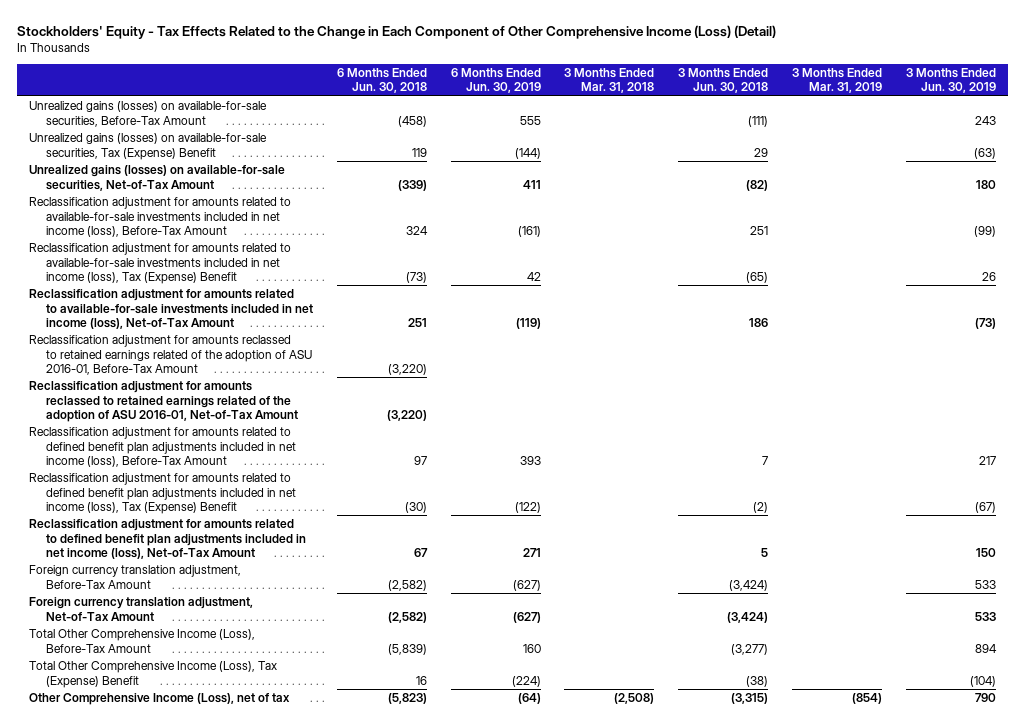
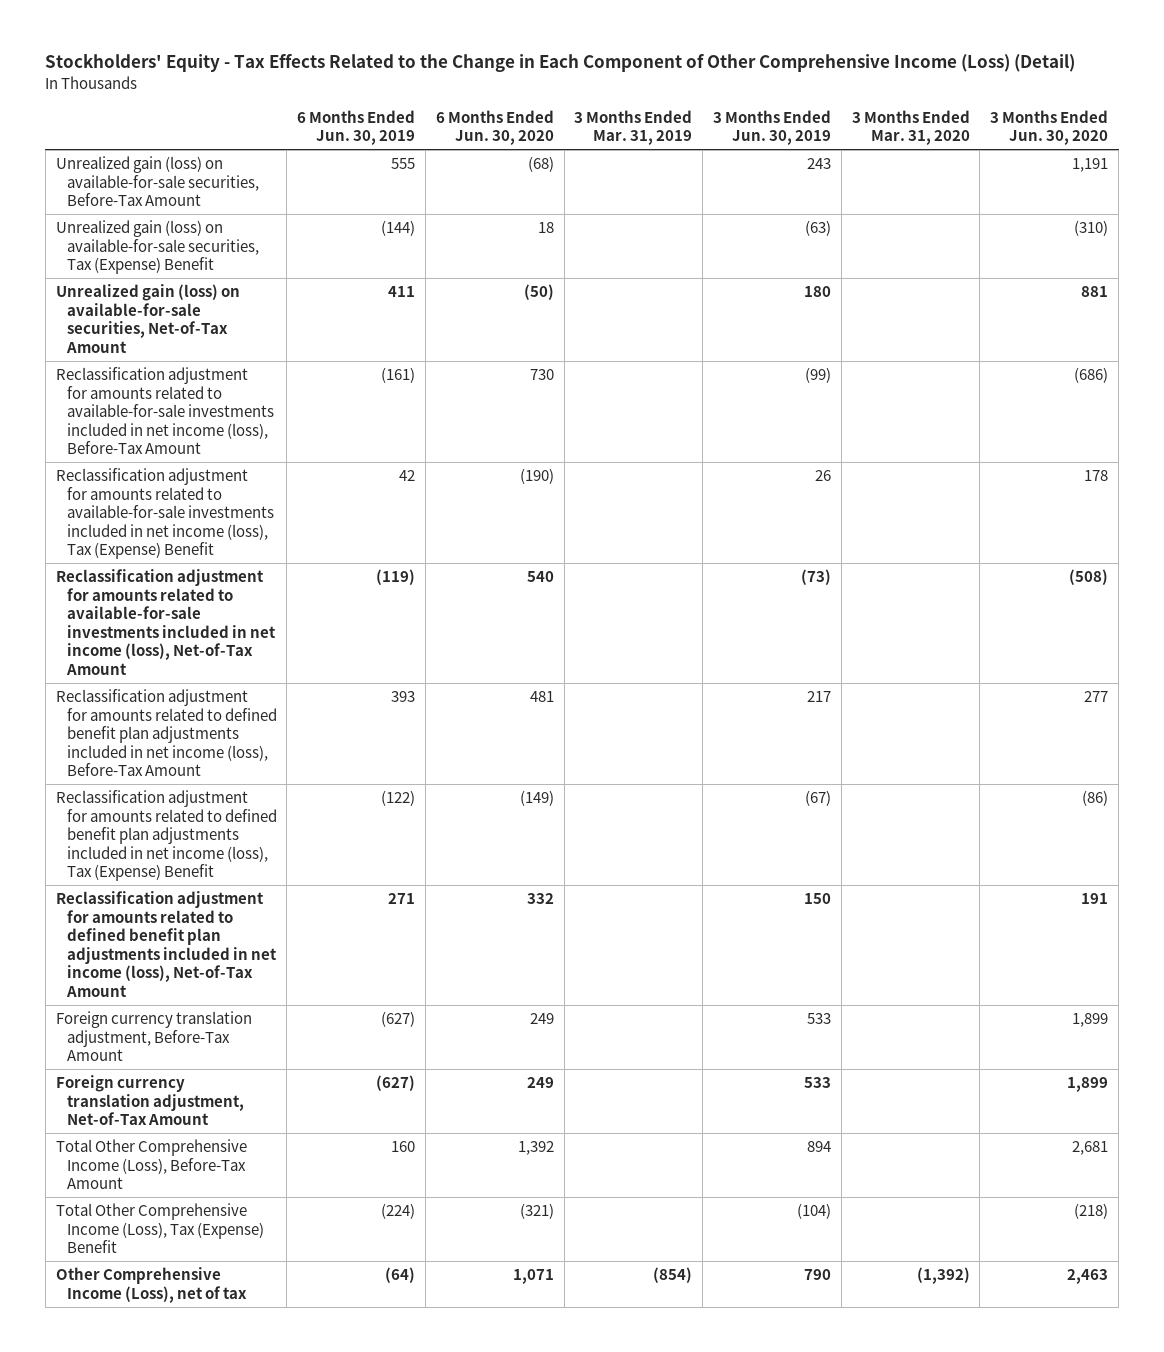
[336,68,427,94] 6 Months Ended Jun. 30, 2018 -> none
[564,68,655,94] 3 Months Ended Mar. 31, 2018 -> none
[678,68,769,94] 3 Months Ended Jun. 30, 2018 -> none
none -> [435,109,554,146] 6 Months Ended Jun. 30, 2020
none -> [851,109,970,146] 3 Months Ended Mar. 31, 2020
none -> [990,109,1109,146] 3 Months Ended Jun. 30, 2020
[29,101,268,127] Unrealized gains (losses) on available-for-sale securities, Before-Tax Amount -> [55,156,259,207] Unrealized gain (loss) on available-for-sale securities, Before-Tax Amount
[29,133,268,160] Unrealized gains (losses) on available-for-sale securities, Tax (Expense) Benefit -> [55,220,259,275] Unrealized gain (loss) on available-for-sale securities, Tax (Expense) Benefit
[29,165,286,191] Unrealized gains (losses) on available-for-sale securities, Net-of-Tax Amount -> [55,284,240,353] Unrealized gain (loss) on available-for-sale securities, Net-of-Tax Amount
[29,335,312,375] Reclassification adjustment for amounts reclassed to retained earnings related of the adoption of ASU 2016-01, Before-Tax Amount -> none
[29,381,298,422] Reclassification adjustment for amounts reclassed to retained earnings related of the adoption of ASU 2016-01, Net-of-Tax Amount -> none

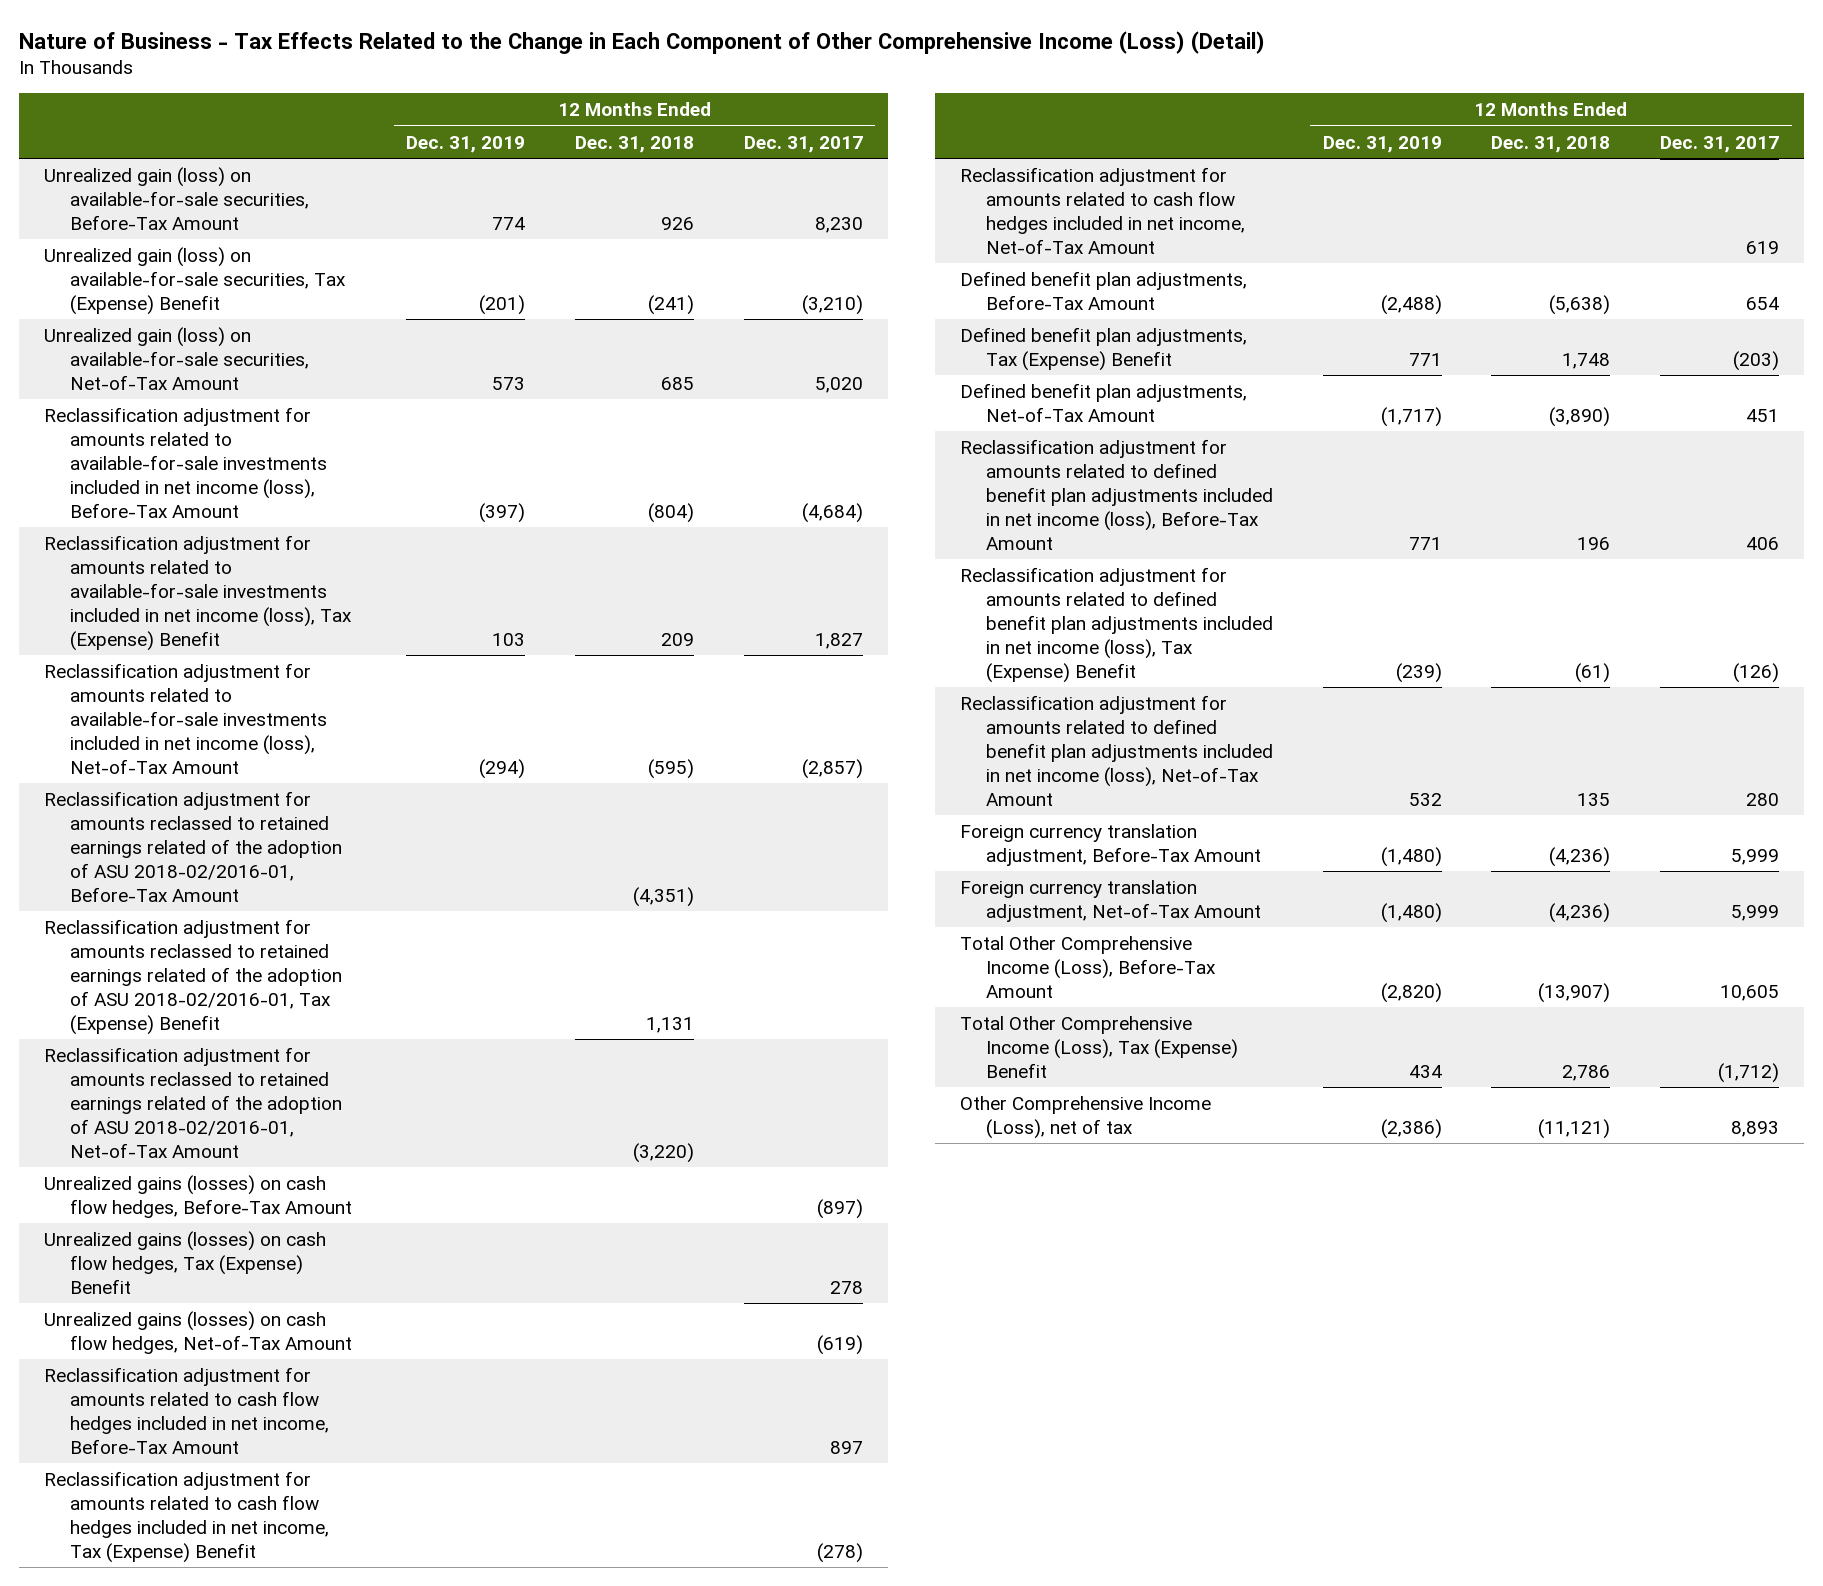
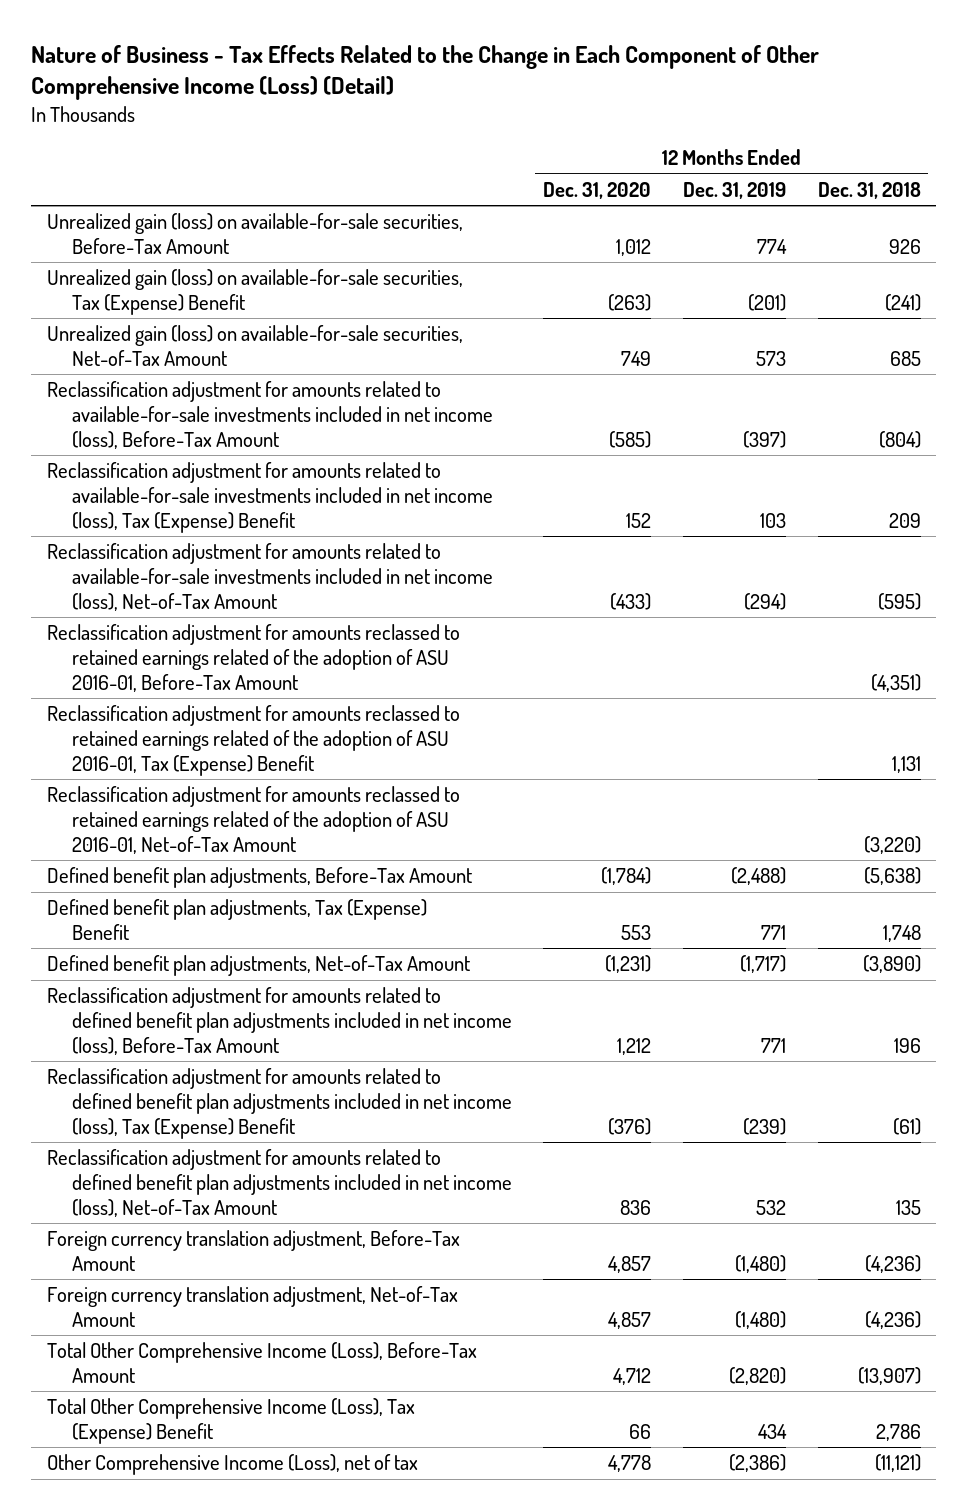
[744,135,864,153] Dec. 31, 2017 -> none
none -> [543,181,652,199] Dec. 31, 2020
[44,1174,352,1218] Unrealized gains (losses) on cash flow hedges, Before-Tax Amount -> none
[44,1230,327,1294] Unrealized gains (losses) on cash flow hedges, Tax (Expense) Benefit -> none
[44,1310,352,1354] Unrealized gains (losses) on cash flow hedges, Net-of-Tax Amount -> none
[44,1366,329,1454] Reclassification adjustment for amounts related to cash flow hedges included in net income, Before-Tax Amount -> none
[44,1470,329,1563] Reclassification adjustment for amounts related to cash flow hedges included in net income, Tax (Expense) Benefit -> none
[960,166,1245,254] Reclassification adjustment for amounts related to cash flow hedges included in net income, Net-of-Tax Amount -> none
[44,790,342,902] Reclassification adjustment for amounts reclassed to retained earnings related of the adoption of ASU 2018-02/2016-01, Before-Tax Amount -> [47,624,461,692] Reclassification adjustment for amounts reclassed to retained earnings related of the adoption of ASU 2016-01, Before-Tax Amount
[44,918,342,1035] Reclassification adjustment for amounts reclassed to retained earnings related of the adoption of ASU 2018-02/2016-01, Tax (Expense) Benefit -> [47,705,461,776] Reclassification adjustment for amounts reclassed to retained earnings related of the adoption of ASU 2016-01, Tax (Expense) Benefit
[44,1046,342,1158] Reclassification adjustment for amounts reclassed to retained earnings related of the adoption of ASU 2018-02/2016-01, Net-of-Tax Amount -> [47,786,461,854] Reclassification adjustment for amounts reclassed to retained earnings related of the adoption of ASU 2016-01, Net-of-Tax Amount

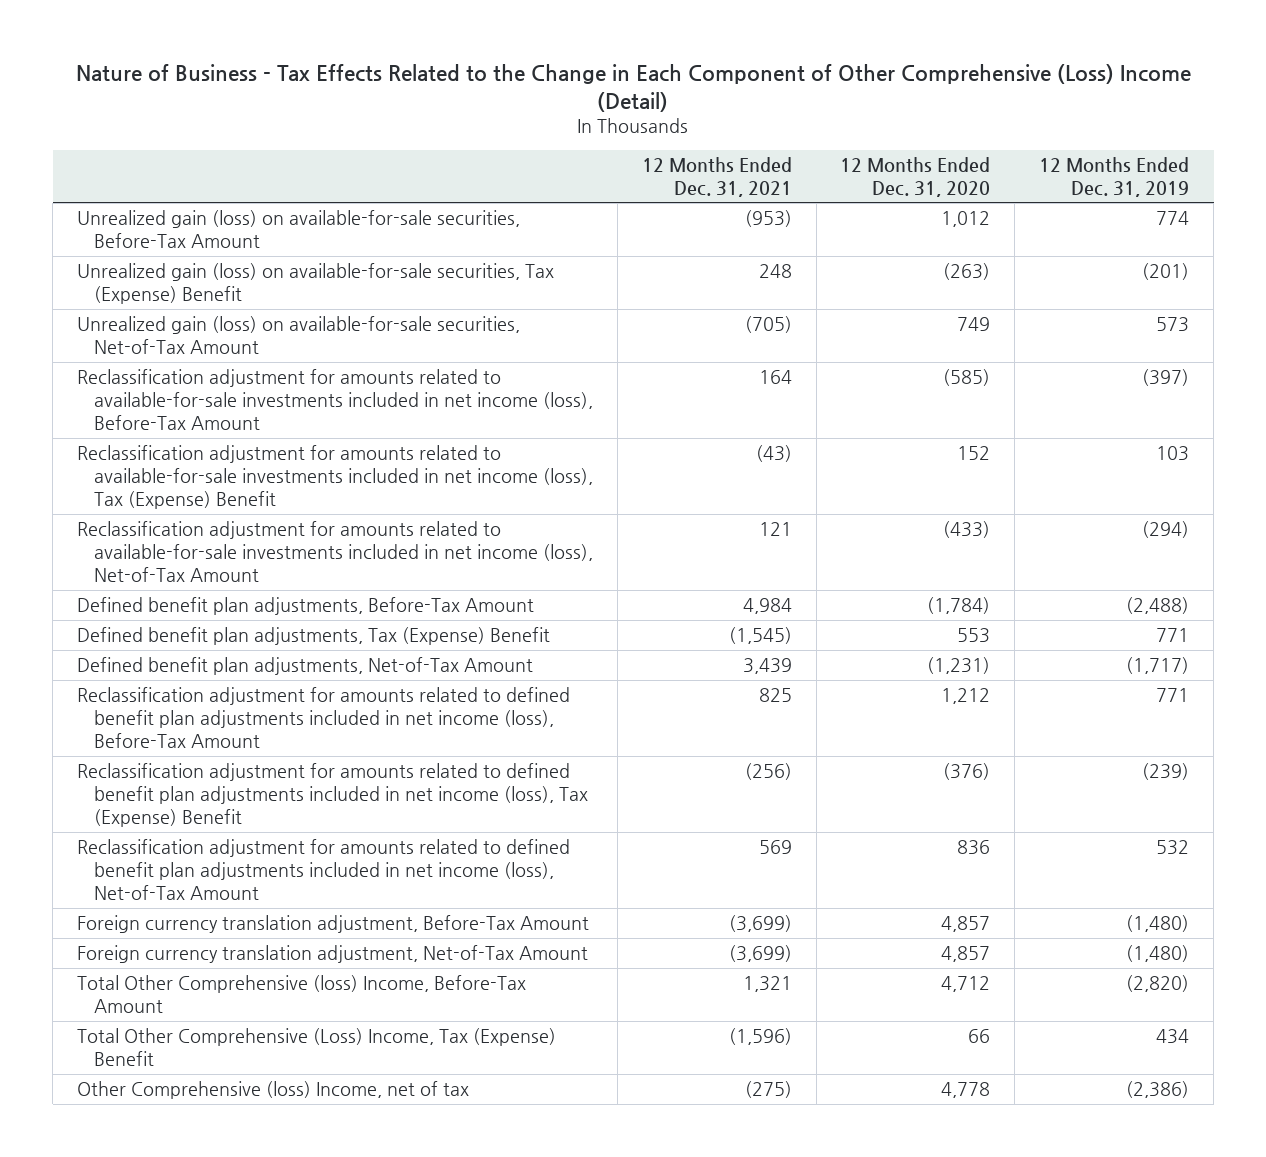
[31,44,820,101] Nature of Business - Tax Effects Related to the Change in Each Component of Other Comprehensive Income (Loss) (Detail) -> [76,64,1192,112] Nature of Business - Tax Effects Related to the Change in Each Component of Other Comprehensive (Loss) Income (Detail)
[817,181,921,199] Dec. 31, 2018 -> none
none -> [641,156,792,197] 12 Months Ended Dec. 31, 2021
[47,624,461,692] Reclassification adjustment for amounts reclassed to retained earnings related of the adoption of ASU 2016-01, Before-Tax Amount -> none
[47,705,461,776] Reclassification adjustment for amounts reclassed to retained earnings related of the adoption of ASU 2016-01, Tax (Expense) Benefit -> none
[47,786,461,854] Reclassification adjustment for amounts reclassed to retained earnings related of the adoption of ASU 2016-01, Net-of-Tax Amount -> none
[47,1342,478,1383] Total Other Comprehensive Income (Loss), Before-Tax Amount -> [76,975,526,1014] Total Other Comprehensive (loss) Income, Before-Tax Amount
[47,1398,416,1444] Total Other Comprehensive Income (Loss), Tax (Expense) Benefit -> [76,1028,556,1067] Total Other Comprehensive (Loss) Income, Tax (Expense) Benefit
[47,1454,419,1476] Other Comprehensive Income (Loss), net of tax -> [76,1081,469,1100] Other Comprehensive (loss) Income, net of tax

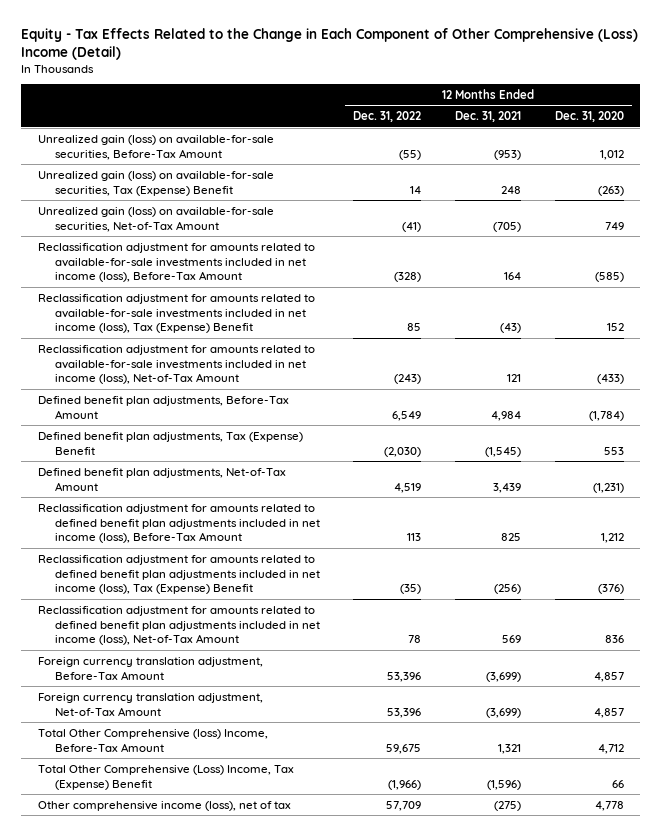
[76,64,1192,112] Nature of Business - Tax Effects Related to the Change in Each Component of Other Comprehensive (Loss) Income (Detail) -> [21,28,639,60] Equity - Tax Effects Related to the Change in Each Component of Other Comprehensive (Loss) Income (Detail)
[1039,156,1190,197] 12 Months Ended Dec. 31, 2019 -> none
none -> [353,111,422,123] Dec. 31, 2022
[76,1081,469,1100] Other Comprehensive (loss) Income, net of tax -> [37,800,291,811] Other comprehensive income (loss), net of tax

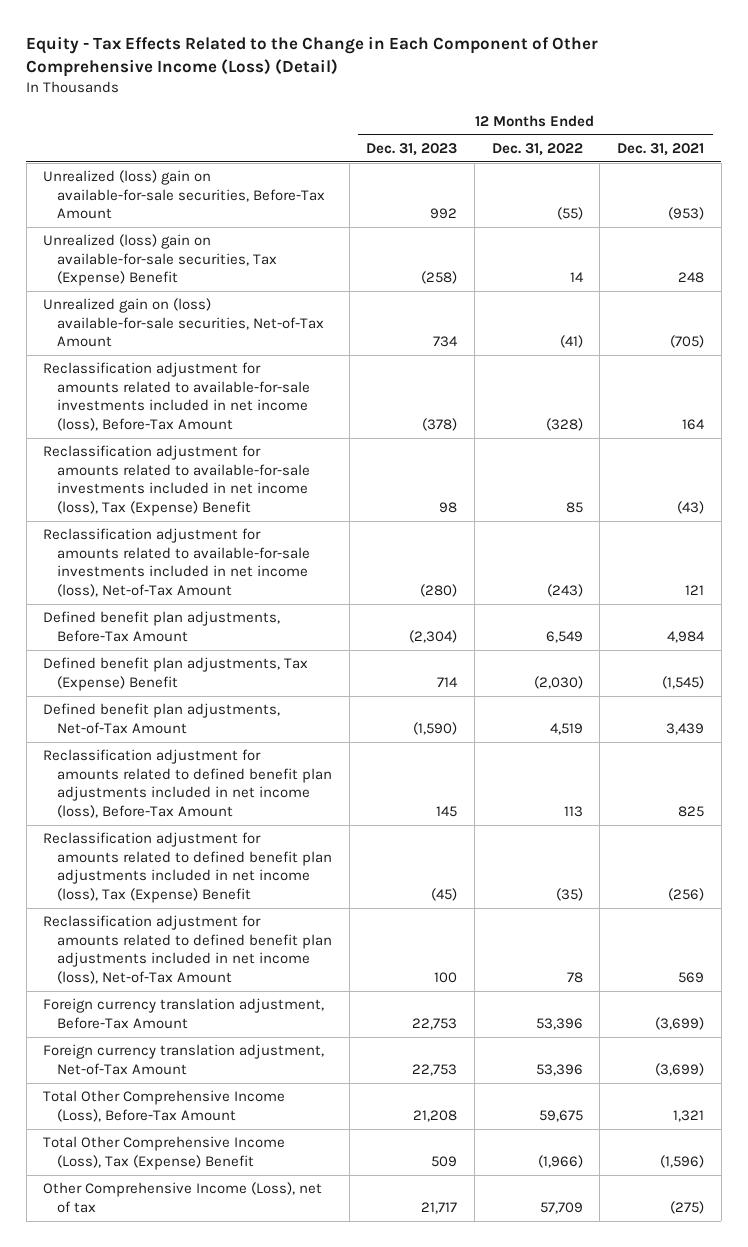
[21,28,639,60] Equity - Tax Effects Related to the Change in Each Component of Other Comprehensive (Loss) Income (Detail) -> [26,36,599,78] Equity - Tax Effects Related to the Change in Each Component of Other Comprehensive Income (Loss) (Detail)
[554,111,624,123] Dec. 31, 2020 -> none
none -> [366,142,458,156] Dec. 31, 2023
[37,134,274,160] Unrealized gain (loss) on available-for-sale securities, Before-Tax Amount -> [43,170,325,220] Unrealized (loss) gain on available-for-sale securities, Before-Tax Amount
[37,170,274,196] Unrealized gain (loss) on available-for-sale securities, Tax (Expense) Benefit -> [43,234,277,287] Unrealized (loss) gain on available-for-sale securities, Tax (Expense) Benefit
[37,206,274,232] Unrealized gain (loss) on available-for-sale securities, Net-of-Tax Amount -> [43,298,324,348] Unrealized gain on (loss) available-for-sale securities, Net-of-Tax Amount
[37,728,268,752] Total Other Comprehensive (loss) Income, Before-Tax Amount -> [43,1090,286,1122] Total Other Comprehensive Income (Loss), Before-Tax Amount
[37,764,294,790] Total Other Comprehensive (Loss) Income, Tax (Expense) Benefit -> [43,1136,286,1170] Total Other Comprehensive Income (Loss), Tax (Expense) Benefit
[37,800,291,811] Other comprehensive income (loss), net of tax -> [43,1182,323,1213] Other Comprehensive Income (Loss), net of tax

